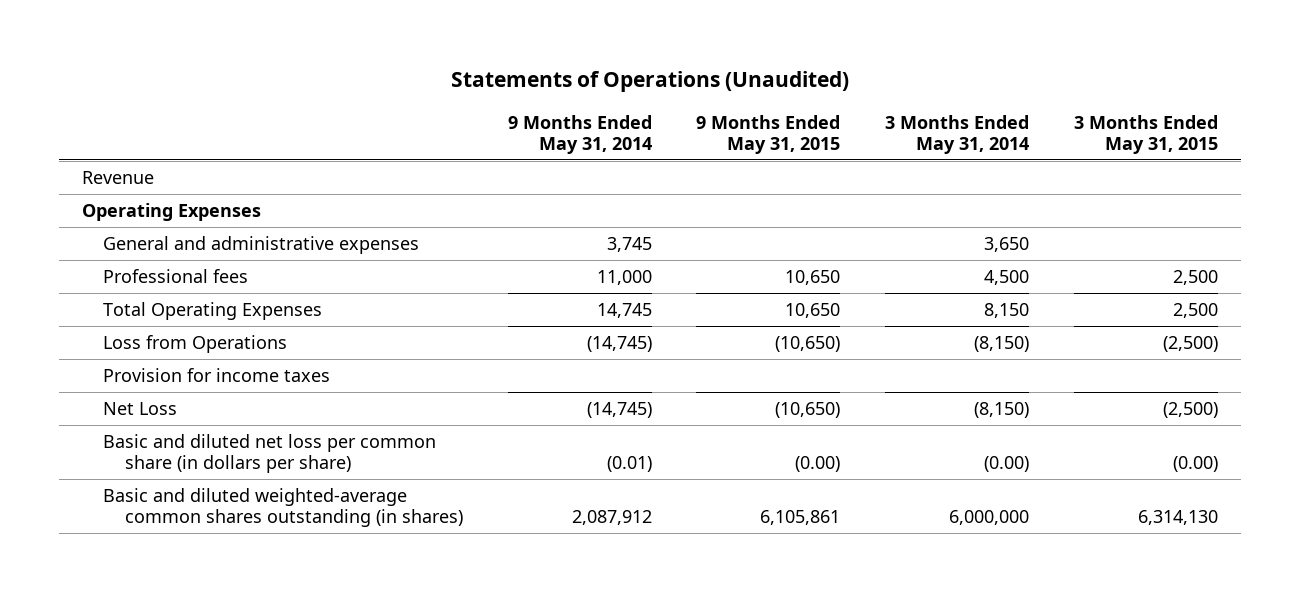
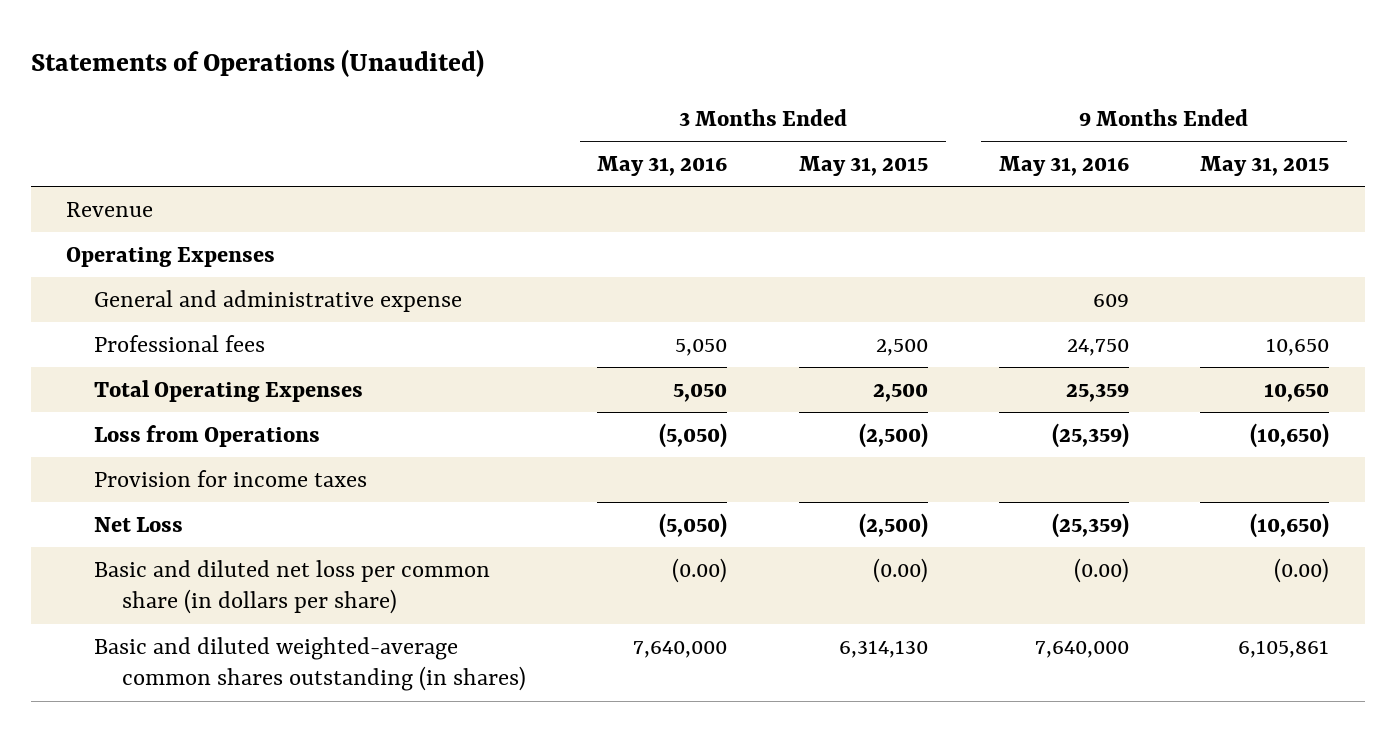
[507,114,652,154] 9 Months Ended May 31, 2014 -> none
[885,114,1030,154] 3 Months Ended May 31, 2014 -> none
none -> [597,156,728,177] May 31, 2016
none -> [998,156,1129,177] May 31, 2016
[103,236,420,255] General and administrative expenses -> [94,289,463,312] General and administrative expense

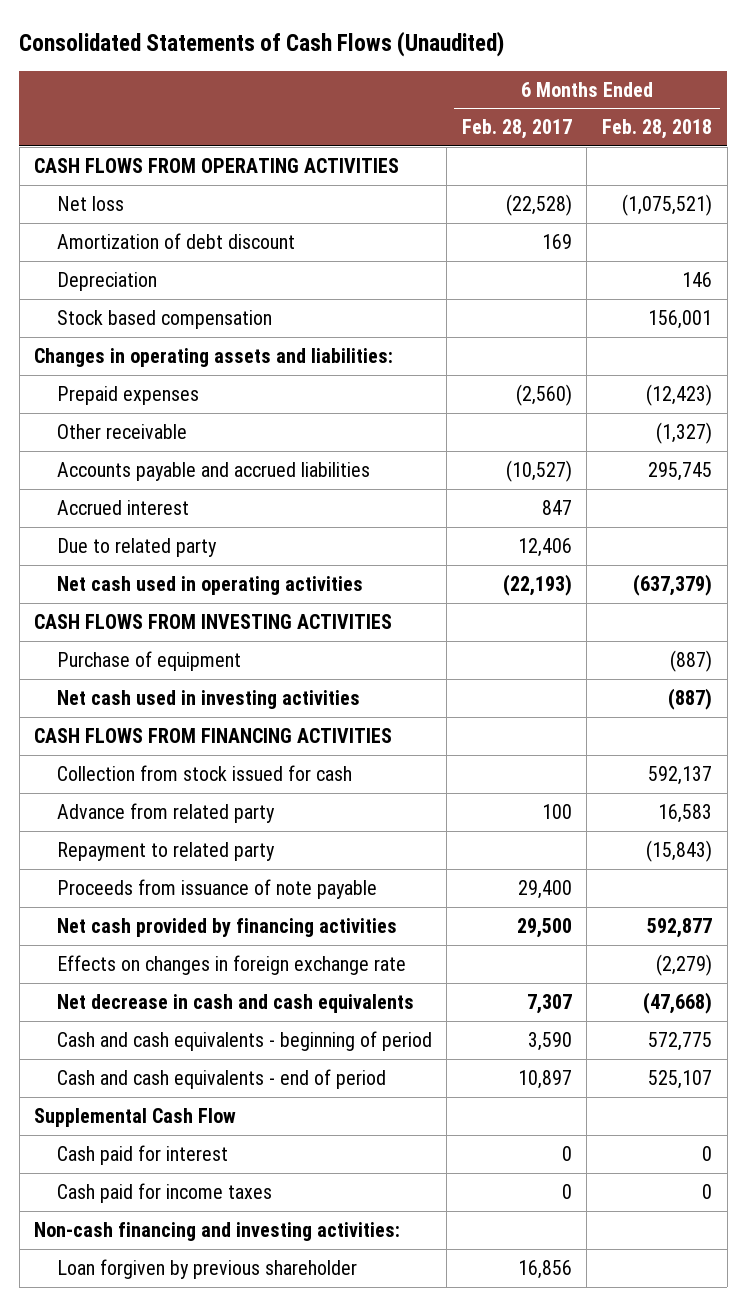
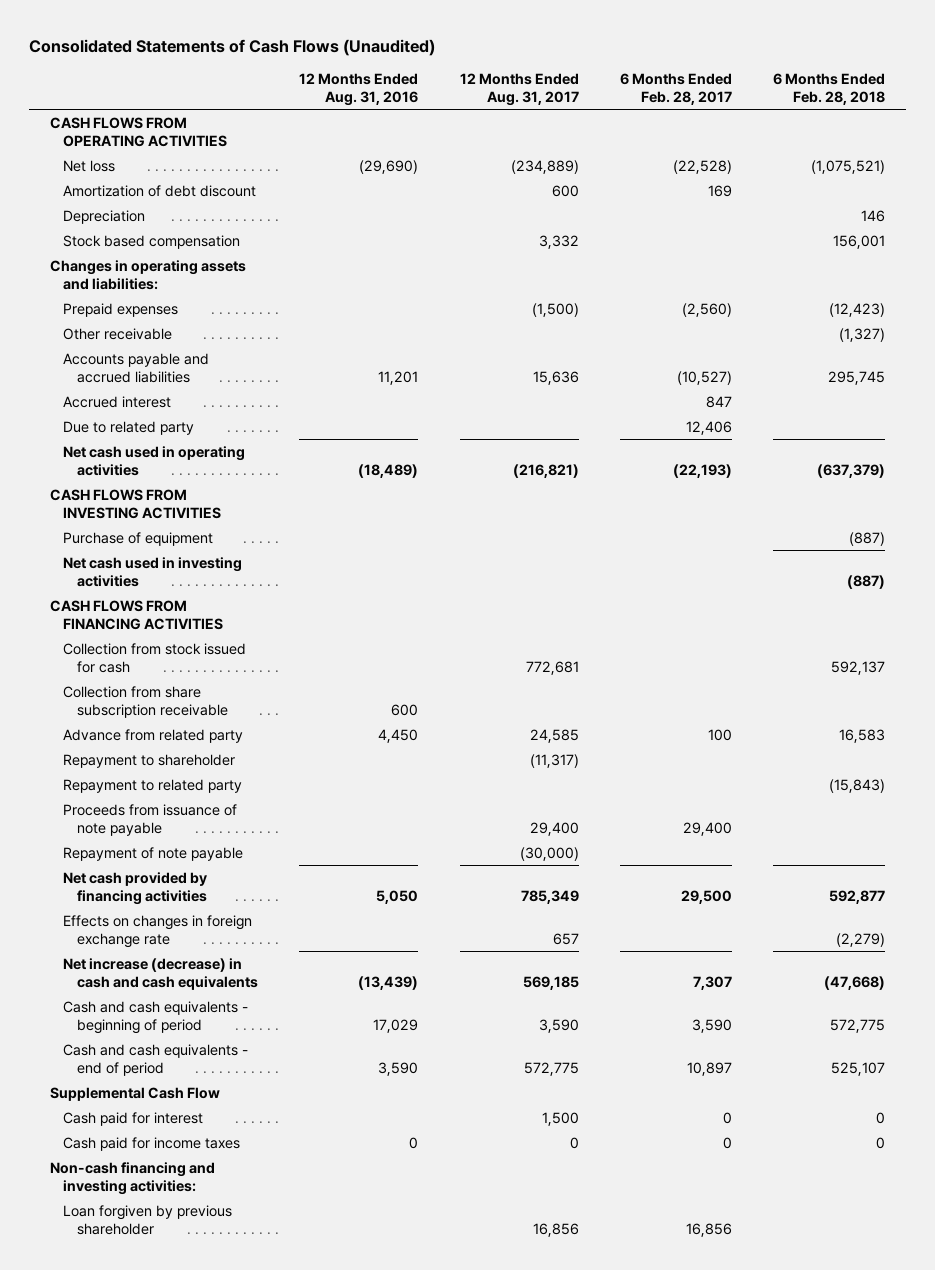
none -> [299,72,419,106] 12 Months Ended Aug. 31, 2016
none -> [459,72,579,106] 12 Months Ended Aug. 31, 2017
none -> [63,685,228,718] Collection from share subscription receivable
none -> [63,753,236,768] Repayment to shareholder
none -> [63,846,244,861] Repayment of note payable
[56,993,414,1013] Net decrease in cash and cash equivalents -> [63,957,258,990] Net increase (decrease) in cash and cash equivalents

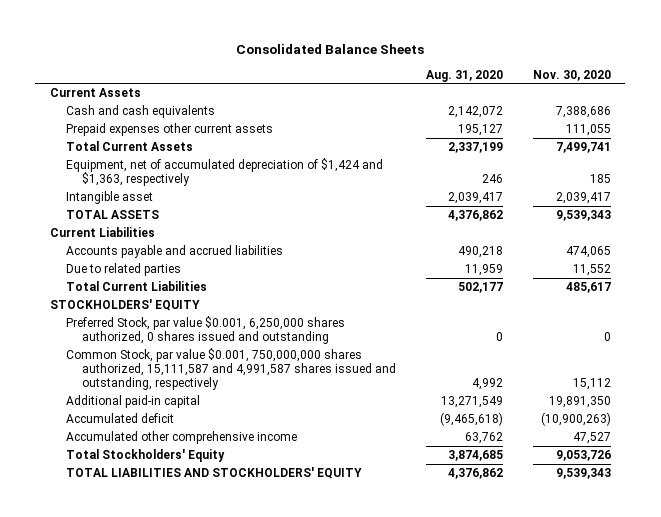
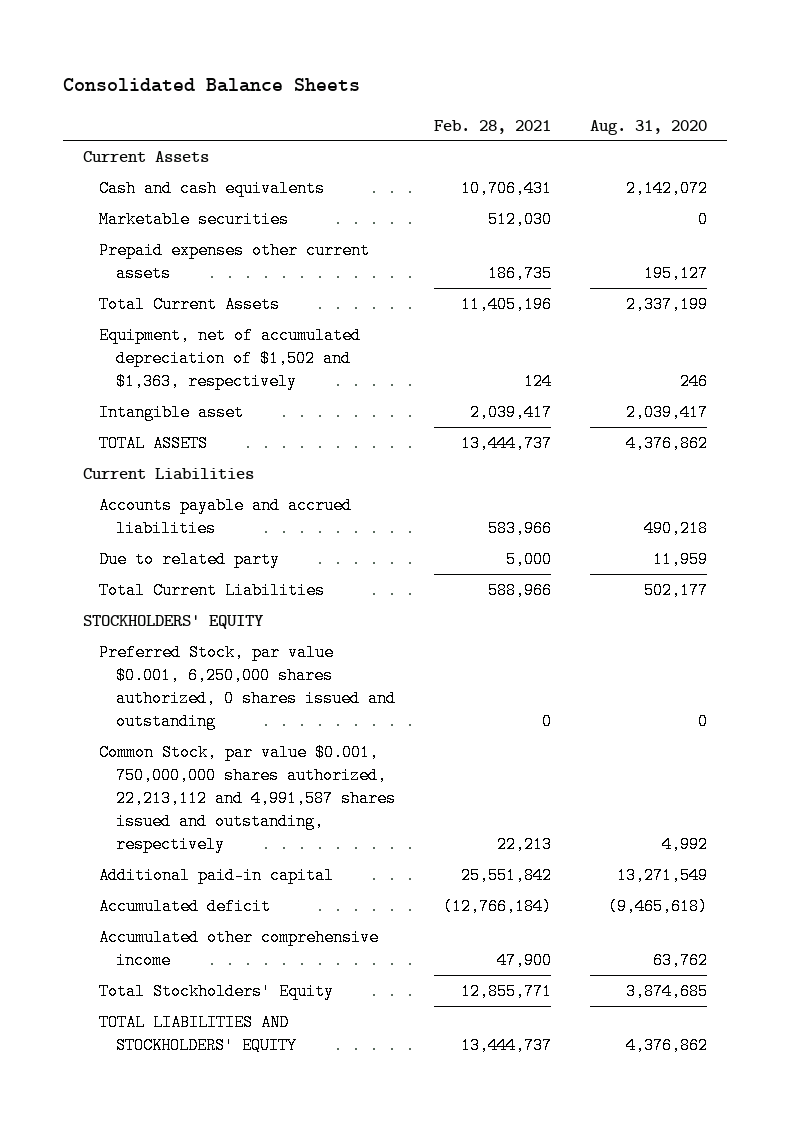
[532,69,611,81] Nov. 30, 2020 -> none
none -> [433,119,551,134] Feb. 28, 2021
none -> [99,211,290,229] Marketable securities
[66,158,384,187] Equipment, net of accumulated depreciation of $1,424 and $1,363, respectively -> [99,327,362,390] Equipment, net of accumulated depreciation of $1,502 and $1,363, respectively
[66,263,182,277] Due to related parties -> [99,551,281,569] Due to related party
[66,348,397,391] Common Stock, par value $0.001, 750,000,000 shares authorized, 15,111,587 and 4,991,587 shares issued and outstanding, respectively -> [99,744,396,853] Common Stock, par value $0.001, 750,000,000 shares authorized, 22,213,112 and 4,991,587 shares issued and outstanding, respectively

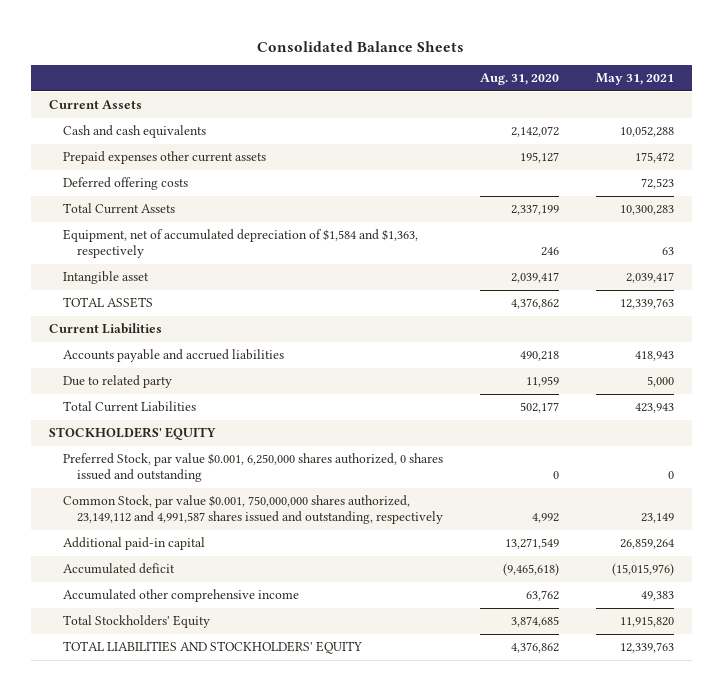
[433,119,551,134] Feb. 28, 2021 -> none
none -> [595,73,674,86] May 31, 2021
[99,211,290,229] Marketable securities -> none
none -> [62,177,188,191] Deferred offering costs
[99,327,362,390] Equipment, net of accumulated depreciation of $1,502 and $1,363, respectively -> [62,229,418,259] Equipment, net of accumulated depreciation of $1,584 and $1,363, respectively
[99,744,396,853] Common Stock, par value $0.001, 750,000,000 shares authorized, 22,213,112 and 4,991,587 shares issued and outstanding, respectively -> [62,495,443,525] Common Stock, par value $0.001, 750,000,000 shares authorized, 23,149,112 and 4,991,587 shares issued and outstanding, respectively

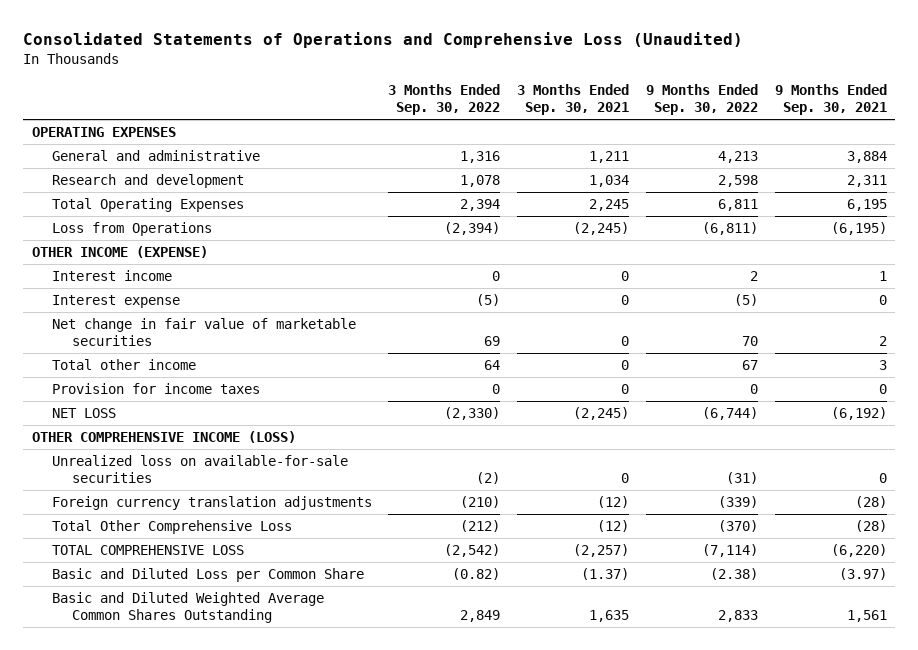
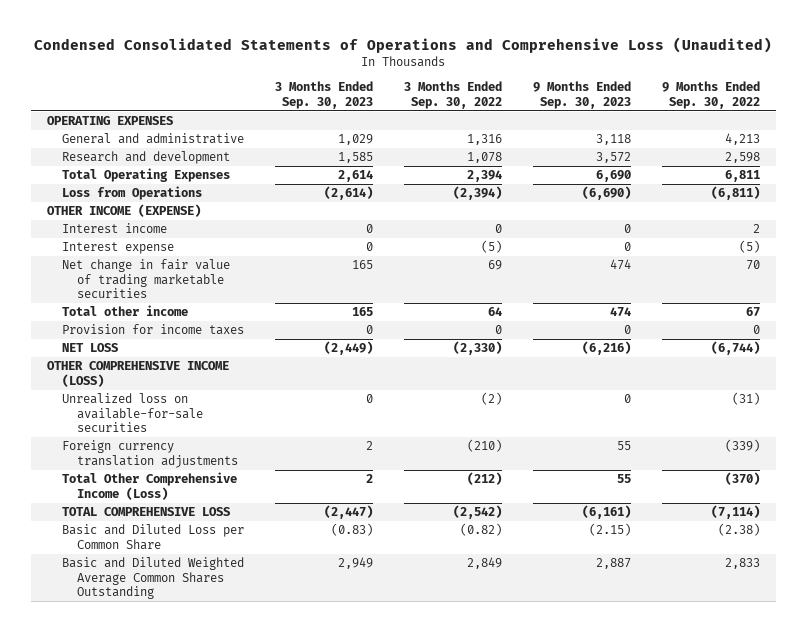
[23,32,744,49] Consolidated Statements of Operations and Comprehensive Loss (Unaudited) -> [34,36,773,53] Condensed Consolidated Statements of Operations and Comprehensive Loss (Unaudited)
[517,84,630,116] 3 Months Ended Sep. 30, 2021 -> none
[774,84,887,116] 9 Months Ended Sep. 30, 2021 -> none
none -> [274,81,373,110] 3 Months Ended Sep. 30, 2023
none -> [532,81,631,110] 9 Months Ended Sep. 30, 2023
[51,318,356,347] Net change in fair value of marketable securities -> [61,259,230,299] Net change in fair value of trading marketable securities
[51,520,292,535] Total Other Comprehensive Loss -> [61,472,237,500] Total Other Comprehensive Income (Loss)

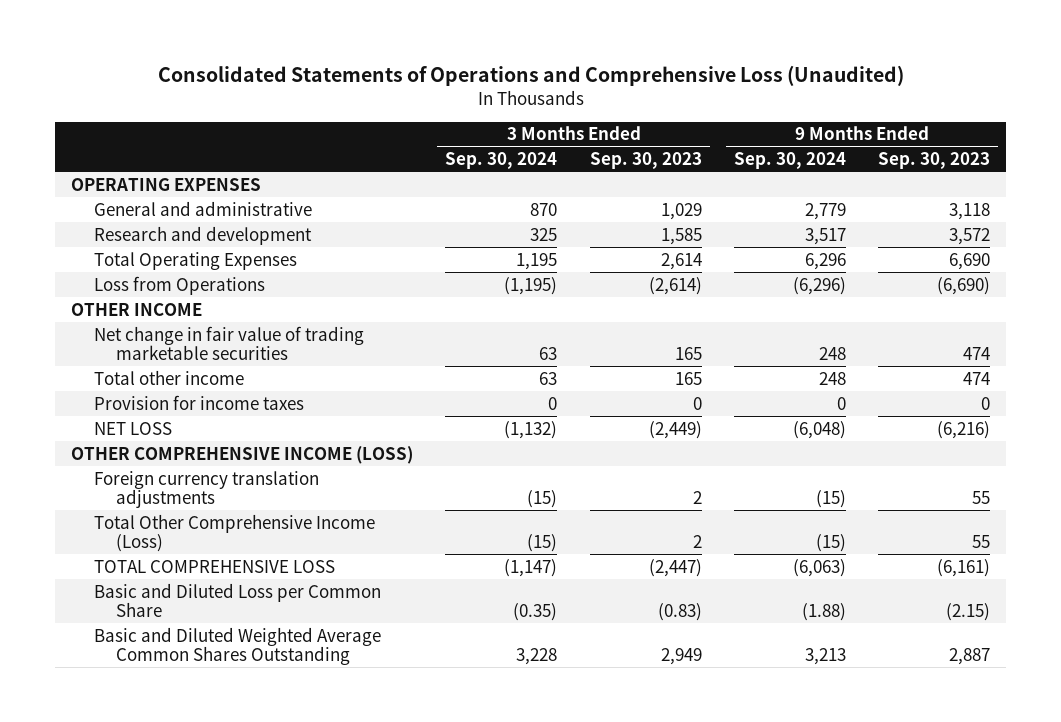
[34,36,773,53] Condensed Consolidated Statements of Operations and Comprehensive Loss (Unaudited) -> [157,64,904,86] Consolidated Statements of Operations and Comprehensive Loss (Unaudited)
[403,81,502,110] 3 Months Ended Sep. 30, 2022 -> none
[662,81,761,110] 9 Months Ended Sep. 30, 2022 -> none
none -> [445,152,558,170] Sep. 30, 2024
none -> [733,152,846,170] Sep. 30, 2024
[61,223,167,234] Interest income -> none
[61,242,174,255] Interest expense -> none
[46,204,201,218] OTHER INCOME (EXPENSE) -> [71,302,203,316] OTHER INCOME
[61,393,203,433] Unrealized loss on available-for-sale securities -> none

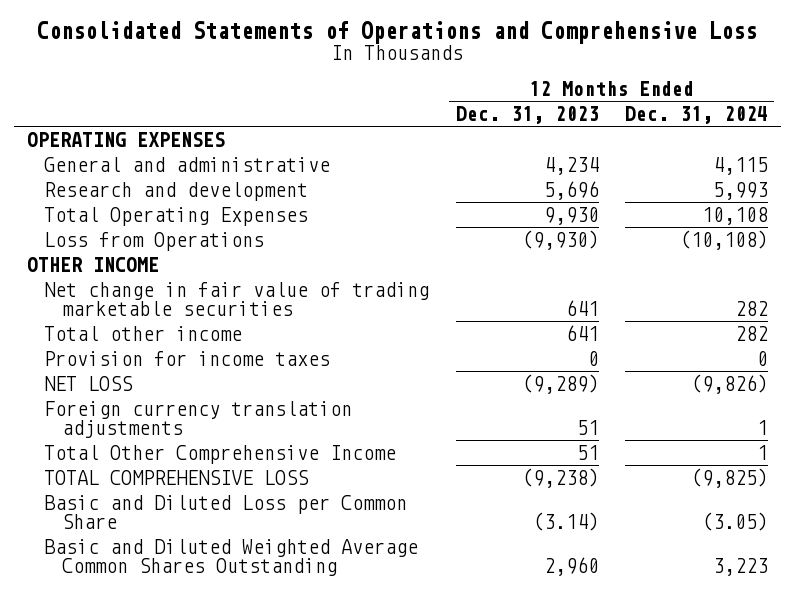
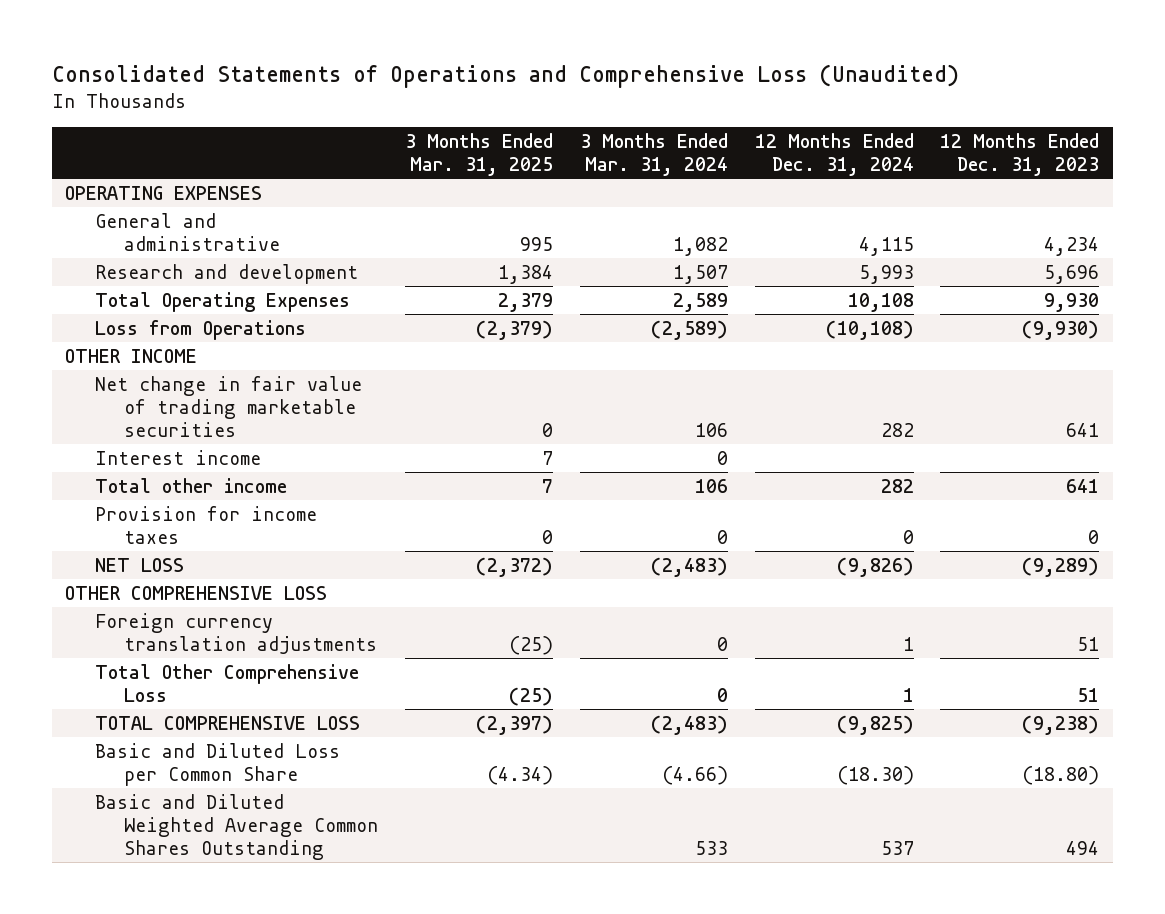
[37,20,758,44] Consolidated Statements of Operations and Comprehensive Loss -> [51,63,959,88] Consolidated Statements of Operations and Comprehensive Loss (Unaudited)
none -> [404,132,553,176] 3 Months Ended Mar. 31, 2025
none -> [579,132,728,176] 3 Months Ended Mar. 31, 2024
none -> [94,449,261,465] Interest income
none -> [65,585,328,600] OTHER COMPREHENSIVE LOSS
[44,444,397,464] Total Other Comprehensive Income -> [94,663,359,702] Total Other Comprehensive Loss
[532,512,599,532] (3.14) -> [1022,765,1100,785] (18.80)
[701,512,768,532] (3.05) -> [836,765,914,785] (18.30)
[543,557,599,577] 2,960 -> [1066,840,1100,855] 494
[712,558,768,577] 3,223 -> [880,840,914,855] 537

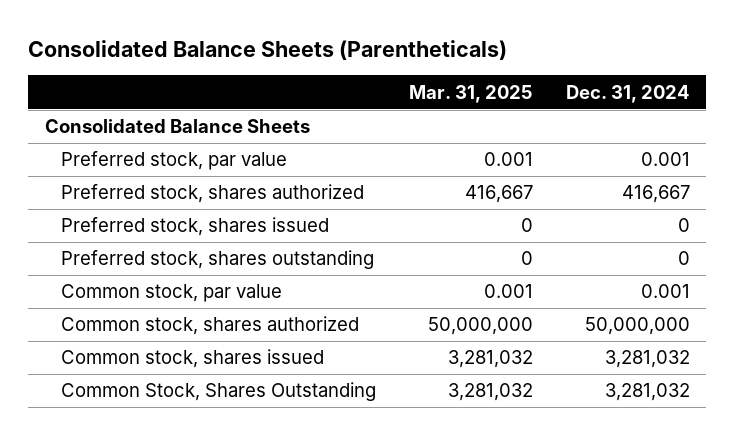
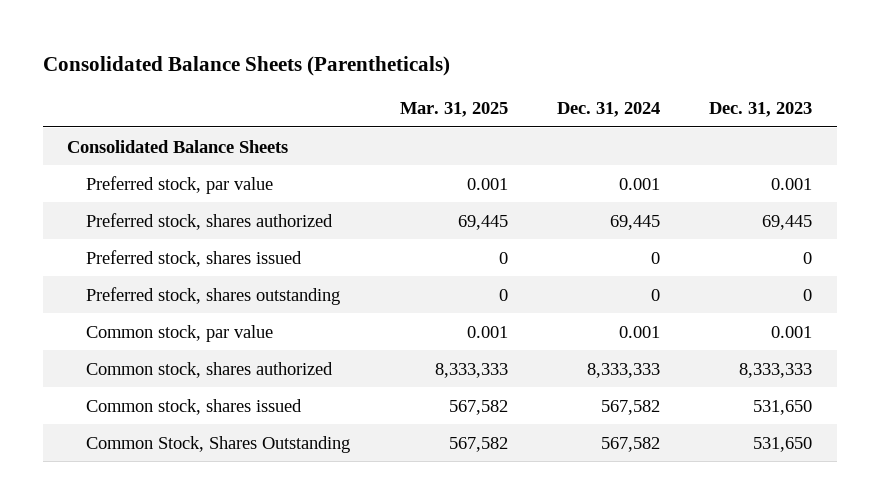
none -> [709,101,813,117] Dec. 31, 2023
[464,185,533,204] 416,667 -> [457,214,508,230] 69,445
[621,185,690,204] 416,667 -> [610,214,661,230] 69,445
[427,317,533,336] 50,000,000 -> [434,362,508,378] 8,333,333
[584,317,690,336] 50,000,000 -> [587,362,661,378] 8,333,333
[447,350,533,369] 3,281,032 -> [448,399,508,415] 567,582
[604,350,690,369] 3,281,032 -> [601,399,661,415] 567,582
[447,383,533,402] 3,281,032 -> [448,436,508,452] 567,582
[604,383,690,402] 3,281,032 -> [601,436,661,452] 567,582

